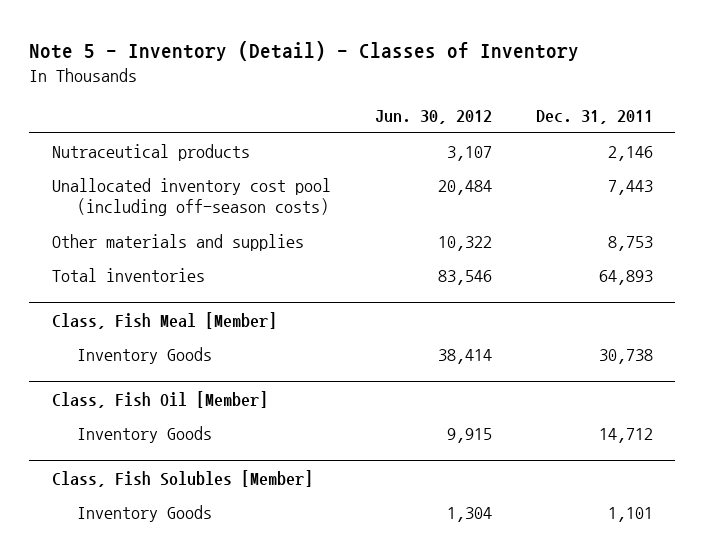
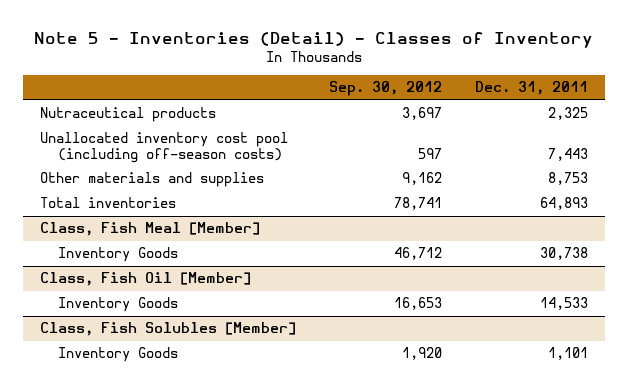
[29,41,580,62] Note 5 - Inventory (Detail) - Classes of Inventory -> [33,31,593,48] Note 5 - Inventories (Detail) - Classes of Inventory
[374,110,492,125] Jun. 30, 2012 -> none
none -> [328,81,442,97] Sep. 30, 2012
[607,145,653,161] 2,146 -> [548,107,589,121] 2,325
[598,427,653,443] 14,712 -> [540,297,589,311] 14,533

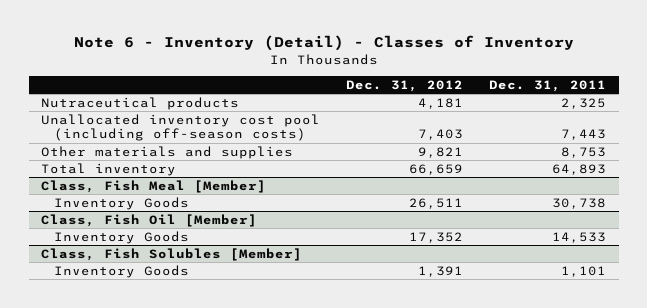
[33,31,593,48] Note 5 - Inventories (Detail) - Classes of Inventory -> [73,35,574,52] Note 6 - Inventory (Detail) - Classes of Inventory
[328,81,442,97] Sep. 30, 2012 -> none
none -> [346,79,464,92] Dec. 31, 2012
[39,197,176,209] Total inventories -> [41,162,177,176] Total inventory

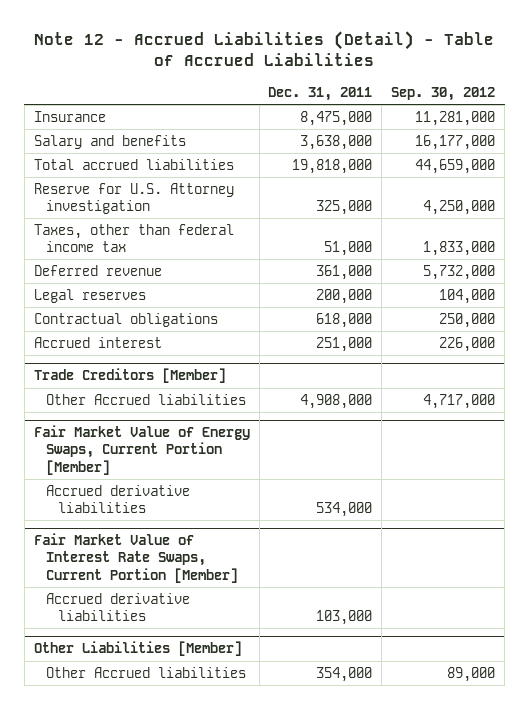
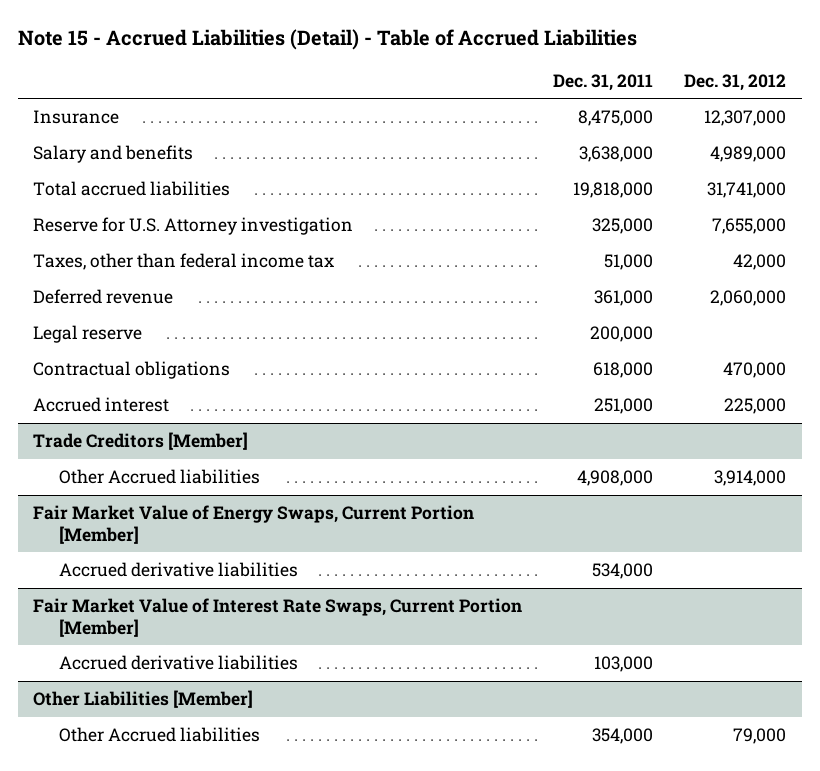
[34,31,495,67] Note 12 - Accrued Liabilities (Detail) - Table of Accrued Liabilities -> [17,29,637,51] Note 15 - Accrued Liabilities (Detail) - Table of Accrued Liabilities
[391,86,496,101] Sep. 30, 2012 -> none
none -> [684,73,787,91] Dec. 31, 2012
[33,288,146,303] Legal reserves -> [33,325,143,344] Legal reserve

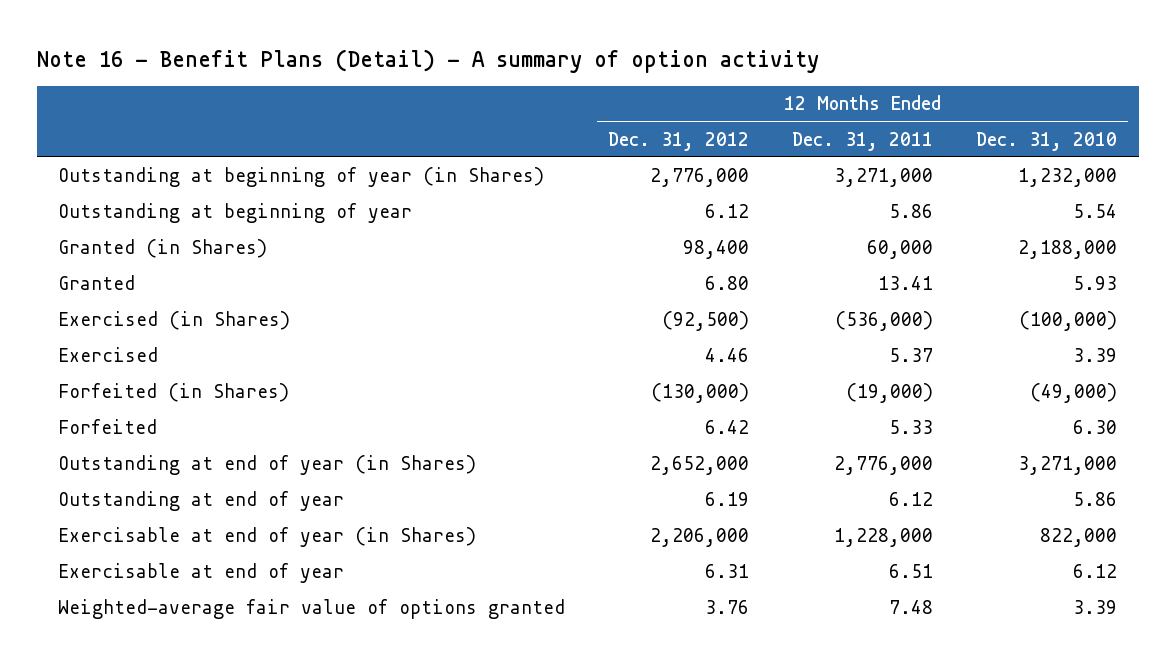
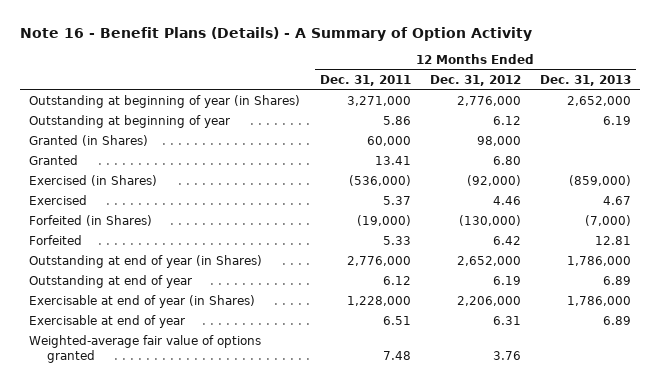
[36,48,819,73] Note 16 - Benefit Plans (Detail) - A summary of option activity -> [19,27,532,42] Note 16 - Benefit Plans (Details) - A Summary of Option Activity
[976,131,1118,151] Dec. 31, 2010 -> none
none -> [539,74,631,86] Dec. 31, 2013
[683,240,750,260] 98,400 -> [476,136,521,147] 98,000
[662,311,750,332] (92,500) -> [466,175,521,187] (92,000)

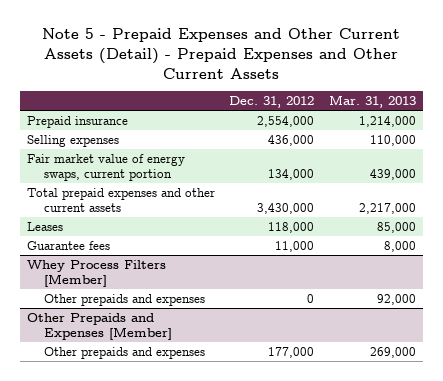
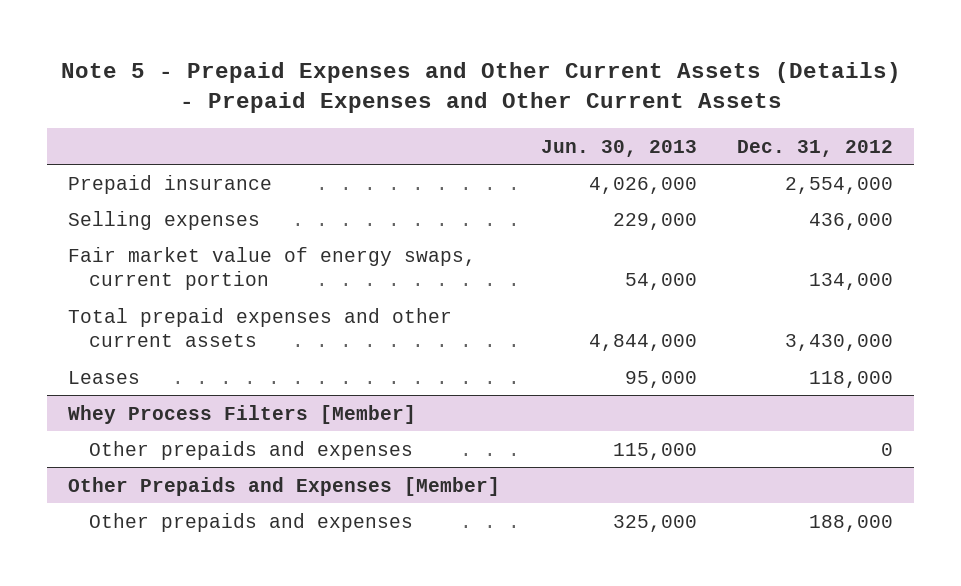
[42,28,401,79] Note 5 - Prepaid Expenses and Other Current Assets (Detail) - Prepaid Expenses and Other Current Assets -> [60,61,901,114] Note 5 - Prepaid Expenses and Other Current Assets (Details) - Prepaid Expenses and Other Current Assets
[328,95,416,109] Mar. 31, 2013 -> none
none -> [540,139,697,157] Jun. 30, 2013
[27,240,111,250] Guarantee fees -> none
[268,346,315,358] 177,000 -> [809,514,894,532] 188,000

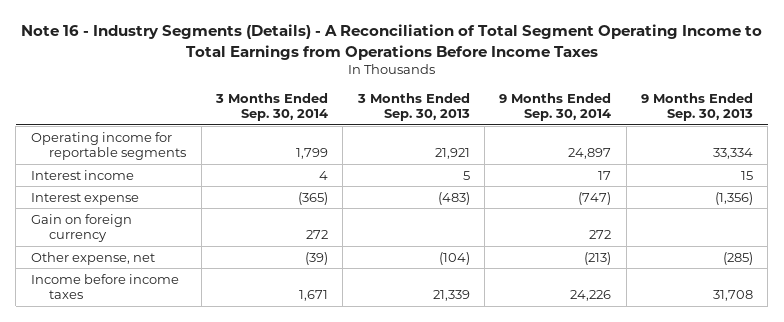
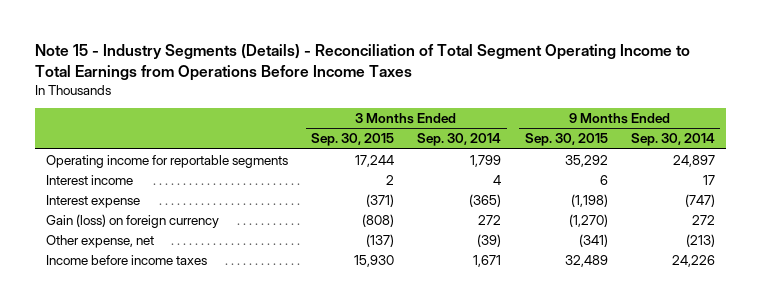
[20,24,762,60] Note 16 - Industry Segments (Details) - A Reconciliation of Total Segment Operating Income to Total Earnings from Operations Before Income Taxes -> [34,43,690,81] Note 15 - Industry Segments (Details) - Reconciliation of Total Segment Operating Income to Total Earnings from Operations Before Income Taxes
[356,92,470,122] 3 Months Ended Sep. 30, 2013 -> none
[641,92,754,122] 9 Months Ended Sep. 30, 2013 -> none
none -> [311,133,395,147] Sep. 30, 2015
none -> [524,133,608,147] Sep. 30, 2015
[30,213,132,243] Gain on foreign currency -> [46,213,220,228] Gain (loss) on foreign currency

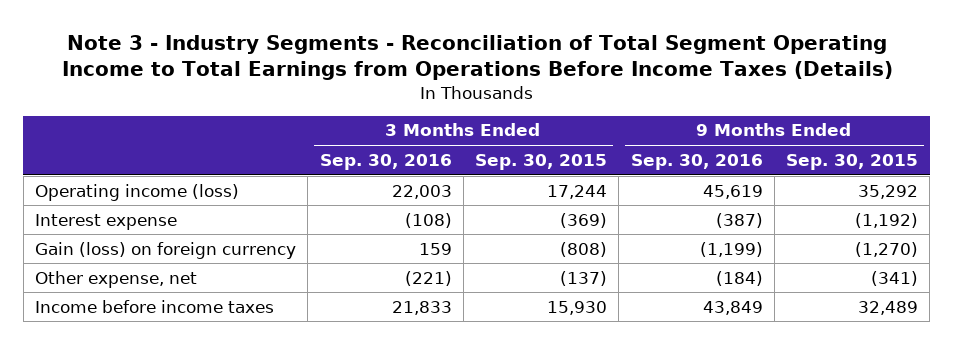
[34,43,690,81] Note 15 - Industry Segments (Details) - Reconciliation of Total Segment Operating Income to Total Earnings from Operations Before Income Taxes -> [61,34,893,80] Note 3 - Industry Segments - Reconciliation of Total Segment Operating Income to Total Earnings from Operations Before Income Taxes (Details)
[417,133,502,147] Sep. 30, 2014 -> none
[630,133,715,147] Sep. 30, 2014 -> none
none -> [319,153,452,170] Sep. 30, 2016
none -> [630,153,763,170] Sep. 30, 2016
[46,174,134,185] Interest income -> none
[46,154,289,168] Operating income for reportable segments -> [35,183,240,201] Operating income (loss)
[366,193,395,207] (371) -> [560,212,608,228] (369)
[570,193,608,207] (1,198) -> [855,212,919,228] (1,192)

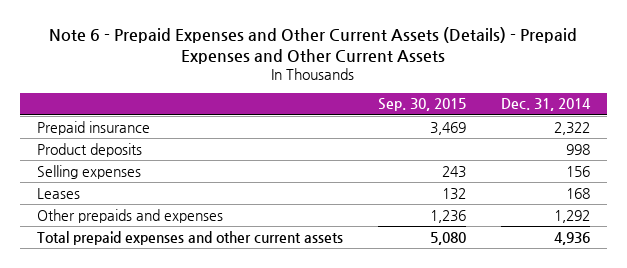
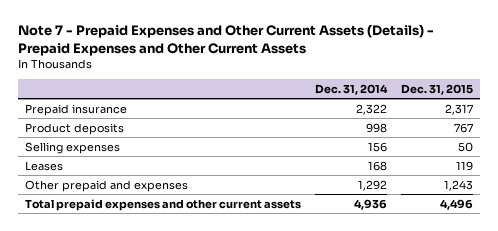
[49,27,578,65] Note 6 - Prepaid Expenses and Other Current Assets (Details) - Prepaid Expenses and Other Current Assets -> [17,24,434,56] Note 7 - Prepaid Expenses and Other Current Assets (Details) - Prepaid Expenses and Other Current Assets
[377,98,466,112] Sep. 30, 2015 -> none
none -> [400,83,473,95] Dec. 31, 2015
[37,208,224,223] Other prepaids and expenses -> [24,179,188,192] Other prepaid and expenses

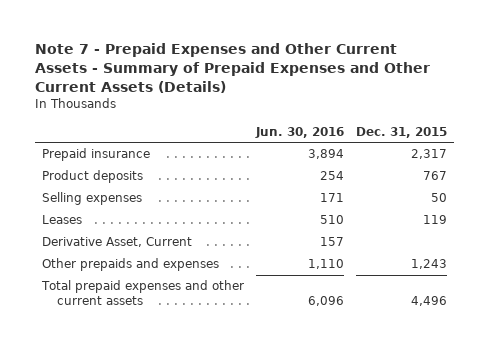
[17,24,434,56] Note 7 - Prepaid Expenses and Other Current Assets (Details) - Prepaid Expenses and Other Current Assets -> [35,43,431,93] Note 7 - Prepaid Expenses and Other Current Assets - Summary of Prepaid Expenses and Other Current Assets (Details)
[314,83,388,95] Dec. 31, 2014 -> none
none -> [255,126,345,138] Jun. 30, 2016
none -> [41,237,192,248] Derivative Asset, Current
[24,179,188,192] Other prepaid and expenses -> [41,258,219,272] Other prepaids and expenses

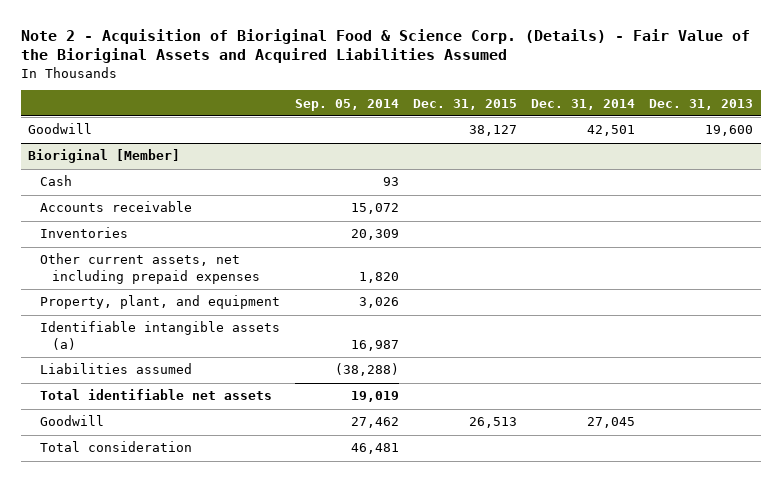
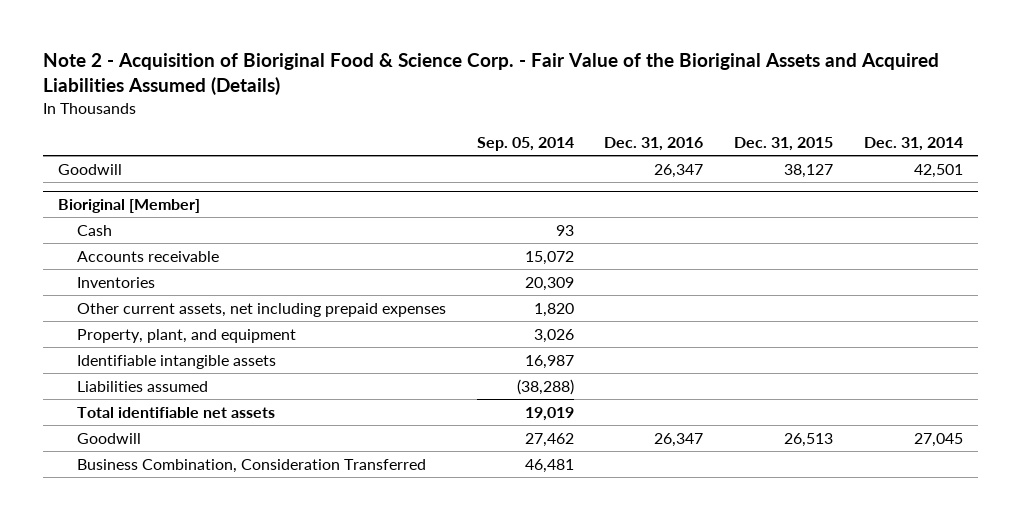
[20,28,750,64] Note 2 - Acquisition of Bioriginal Food & Science Corp. (Details) - Fair Value of the Bioriginal Assets and Acquired Liabilities Assumed -> [42,53,939,96] Note 2 - Acquisition of Bioriginal Food & Science Corp. - Fair Value of the Bioriginal Assets and Acquired Liabilities Assumed (Details)
[649,98,754,110] Dec. 31, 2013 -> none
none -> [604,137,704,152] Dec. 31, 2016
[40,321,281,350] Identifiable intangible assets (a) -> [77,354,277,369] Identifiable intangible assets
[40,441,193,453] Total consideration -> [77,458,427,473] Business Combination, Consideration Transferred

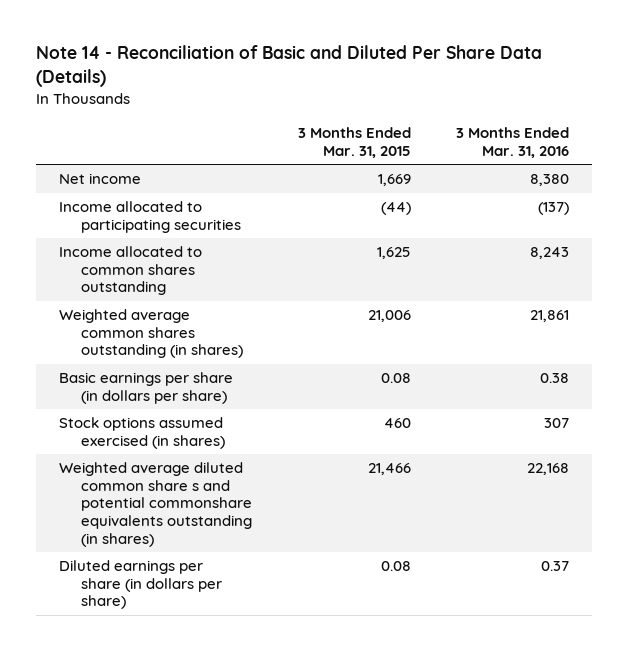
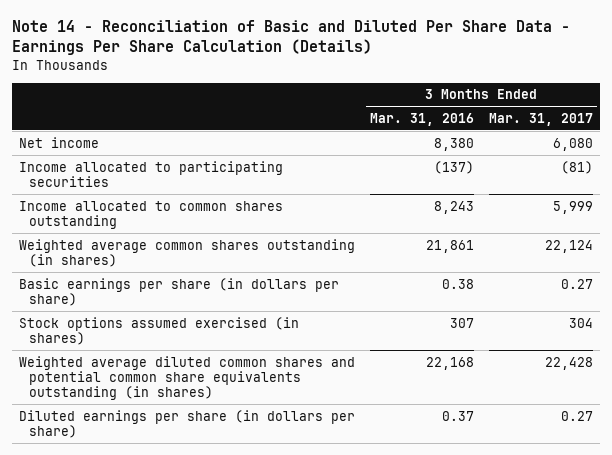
[35,45,542,88] Note 14 - Reconciliation of Basic and Diluted Per Share Data (Details) -> [11,19,570,56] Note 14 - Reconciliation of Basic and Diluted Per Share Data - Earnings Per Share Calculation (Details)
[297,127,411,158] 3 Months Ended Mar. 31, 2015 -> none
none -> [488,112,593,126] Mar. 31, 2017
[58,462,253,547] Weighted average diluted common share s and potential commonshare equivalents outstanding (in shares) -> [19,355,356,400] Weighted average diluted common shares and potential common share equivalents outstanding (in shares)

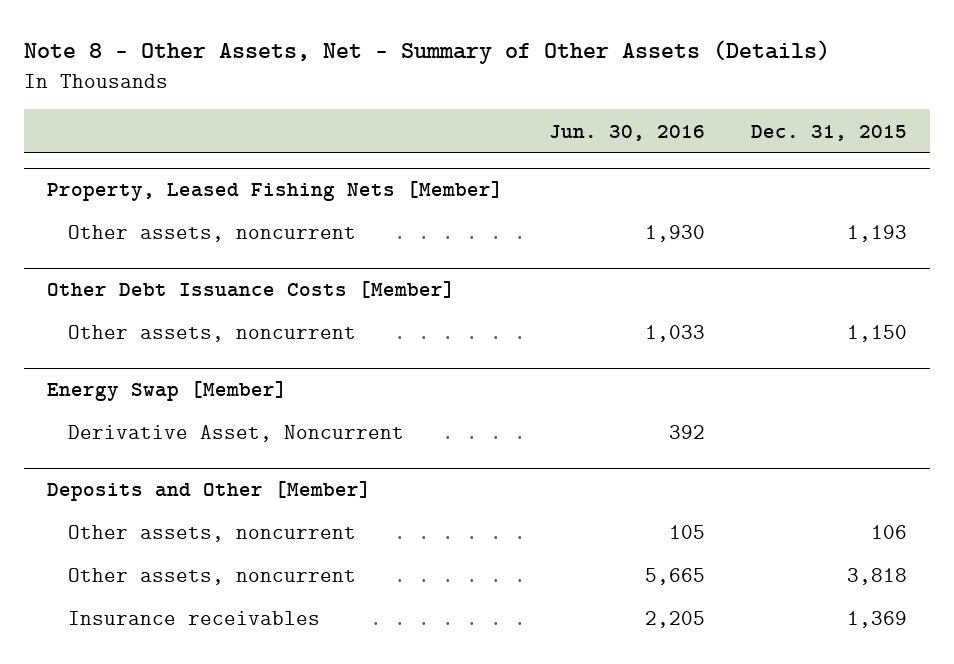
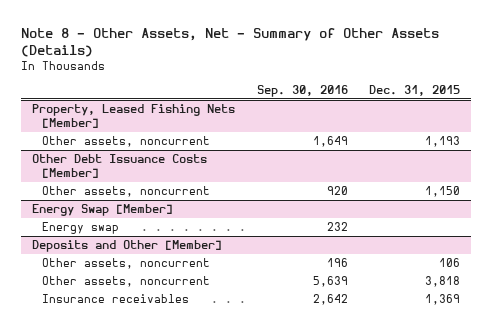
[548,124,705,141] Jun. 30, 2016 -> none
none -> [256,84,348,97] Sep. 30, 2016
[68,425,405,443] Derivative Asset, Noncurrent -> [41,222,119,235] Energy swap

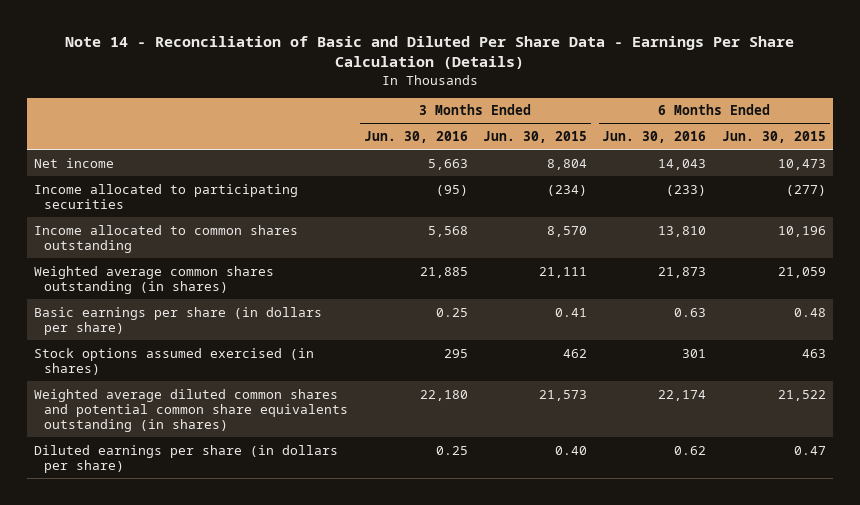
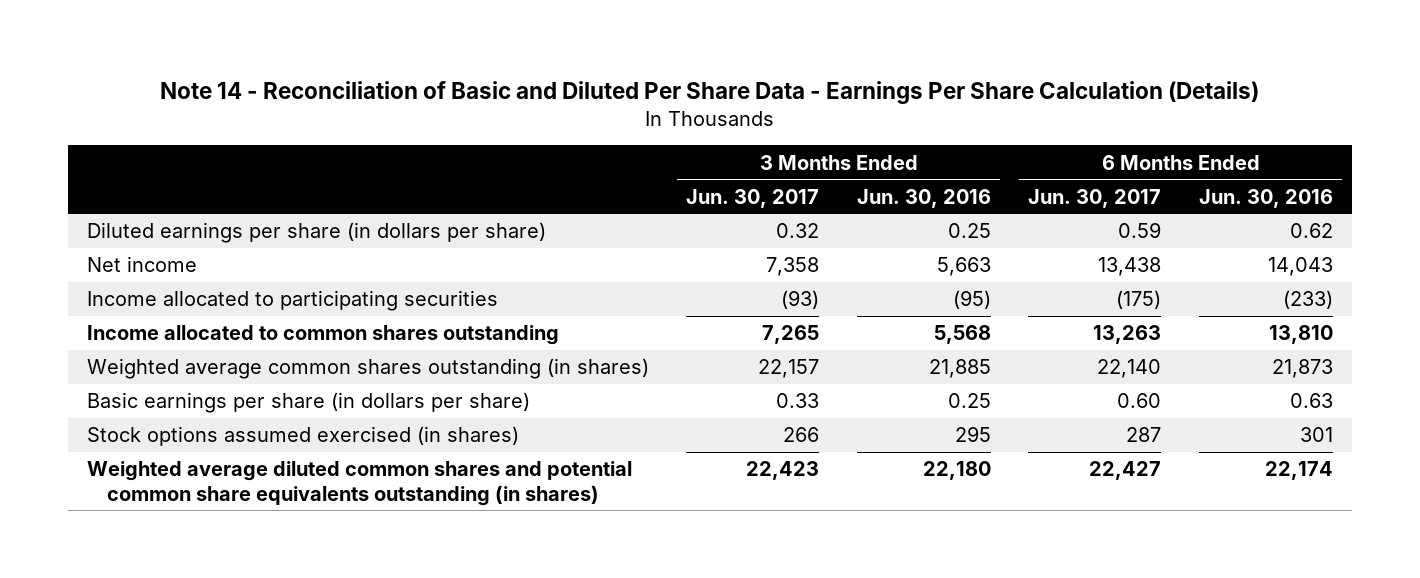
[483,131,588,144] Jun. 30, 2015 -> none
[721,131,826,144] Jun. 30, 2015 -> none
none -> [686,188,820,208] Jun. 30, 2017
none -> [1028,188,1162,208] Jun. 30, 2017
[34,444,339,473] Diluted earnings per share (in dollars per share) -> [86,222,546,244] Diluted earnings per share (in dollars per share)

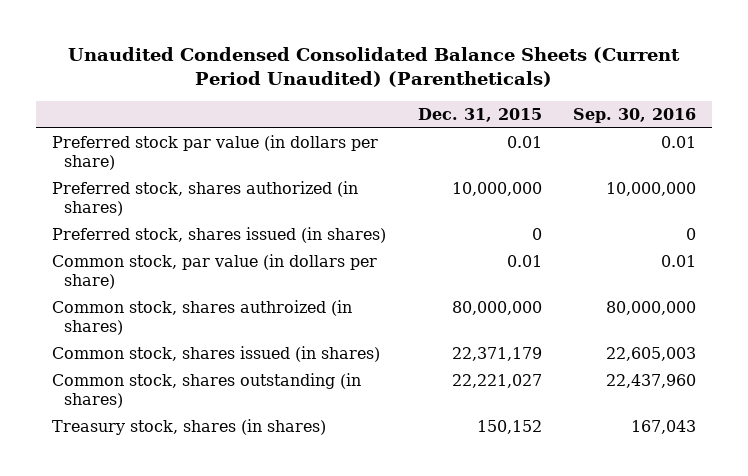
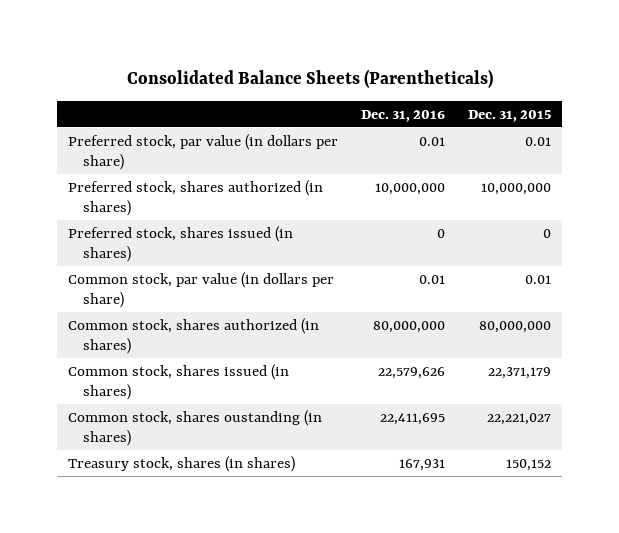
[68,46,681,88] Unaudited Condensed Consolidated Balance Sheets (Current Period Unaudited) (Parentheticals) -> [126,68,493,88] Consolidated Balance Sheets (Parentheticals)
[573,108,697,124] Sep. 30, 2016 -> none
none -> [361,109,446,122] Dec. 31, 2016
[52,135,379,171] Preferred stock par value (in dollars per share) -> [68,133,339,171] Preferred stock, par value (in dollars per share)
[52,300,353,336] Common stock, shares authroized (in shares) -> [68,317,320,355] Common stock, shares authorized (in shares)
[52,373,362,409] Common stock, shares outstanding (in shares) -> [68,409,323,447] Common stock, shares oustanding (in shares)

